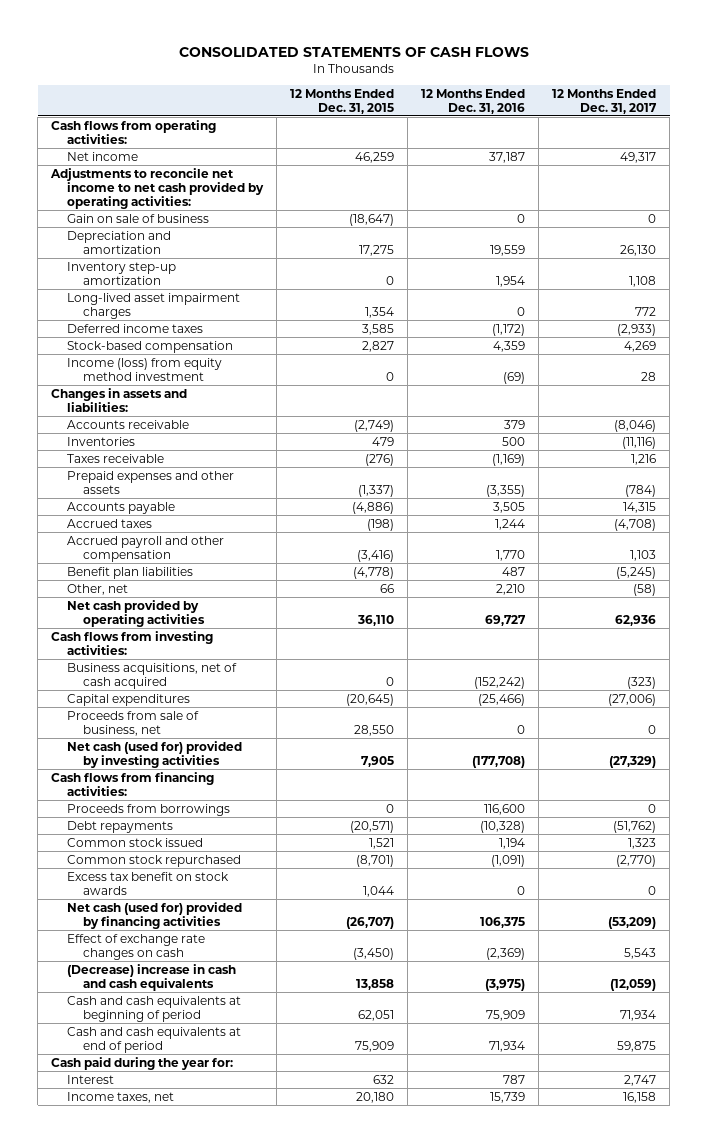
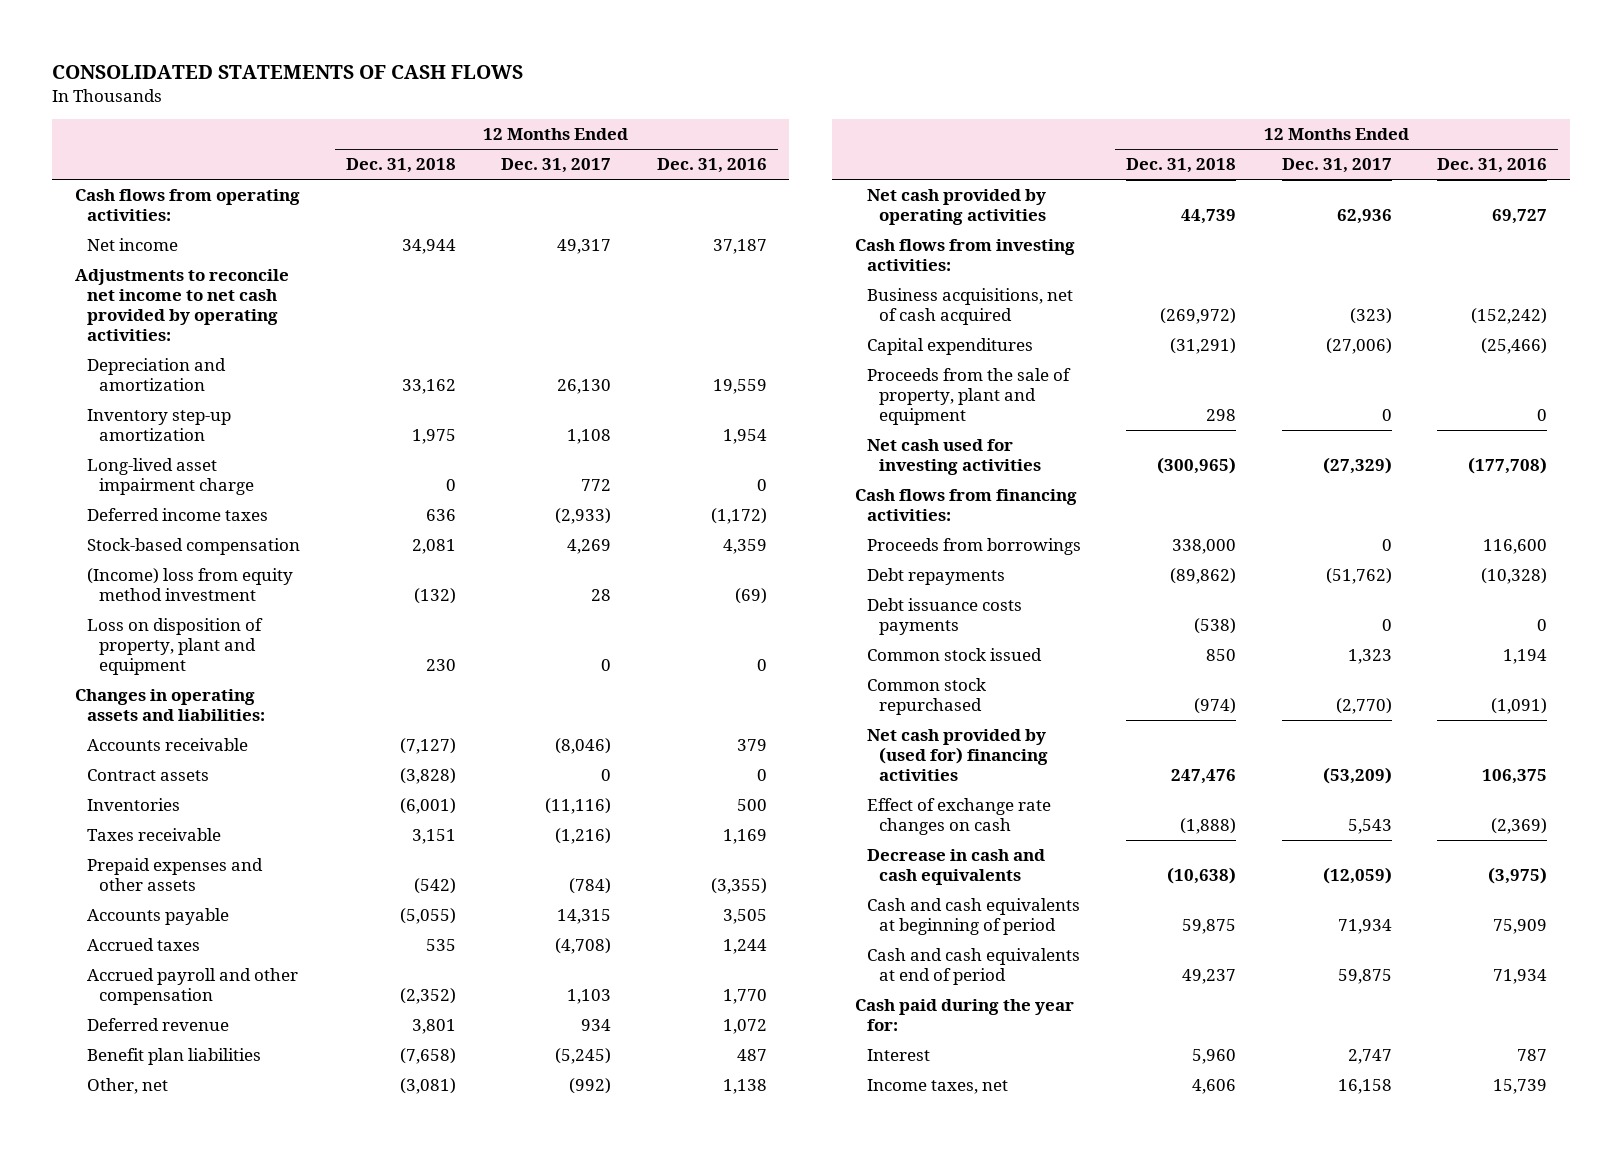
[290,88,395,114] 12 Months Ended Dec. 31, 2015 -> none
none -> [346,158,457,174] Dec. 31, 2018
[67,213,210,223] Gain on sale of business -> none
[67,292,241,319] Long-lived asset impairment charges -> [86,458,254,496] Long-lived asset impairment charge
[67,357,223,381] Income (loss) from equity method investment -> [86,568,293,602] (Income) loss from equity method investment
none -> [86,618,263,676] Loss on disposition of property, plant and equipment
[51,387,188,412] Changes in assets and liabilities: -> [74,689,265,722] Changes in operating assets and liabilities:
none -> [86,769,209,782] Contract assets
[492,453,526,466] (1,169) -> [722,829,767,845] 1,169
[631,453,657,465] 1,216 -> [555,828,612,845] (1,216)
none -> [86,1018,229,1032] Deferred revenue
[496,583,526,595] 2,210 -> [722,1079,767,1095] 1,138
[633,583,657,596] (58) -> [569,1078,612,1095] (992)
[67,710,200,736] Proceeds from sale of business, net -> [866,368,1071,426] Proceeds from the sale of property, plant and equipment
[67,740,243,768] Net cash (used for) provided by investing activities -> [866,439,1041,476] Net cash used for investing activities
none -> [866,598,1022,636] Debt issuance costs payments
[67,871,230,895] Excess tax benefit on stock awards -> none
[67,901,243,929] Net cash (used for) provided by financing activities -> [866,729,1048,782] Net cash provided by (used for) financing activities
[67,963,237,991] (Decrease) increase in cash and cash equivalents -> [866,849,1045,886] Decrease in cash and cash equivalents

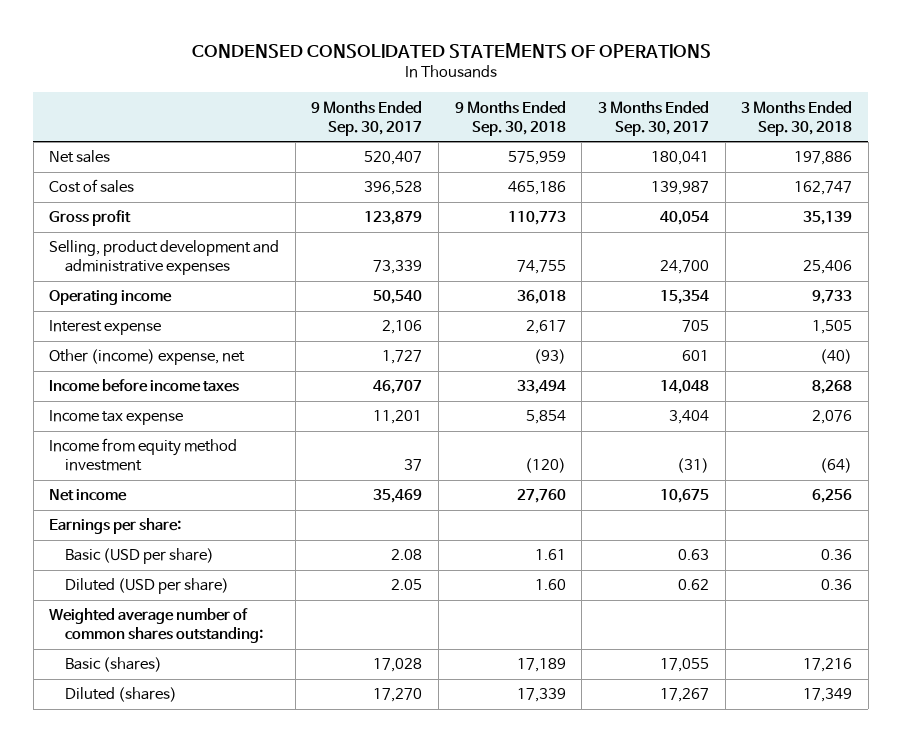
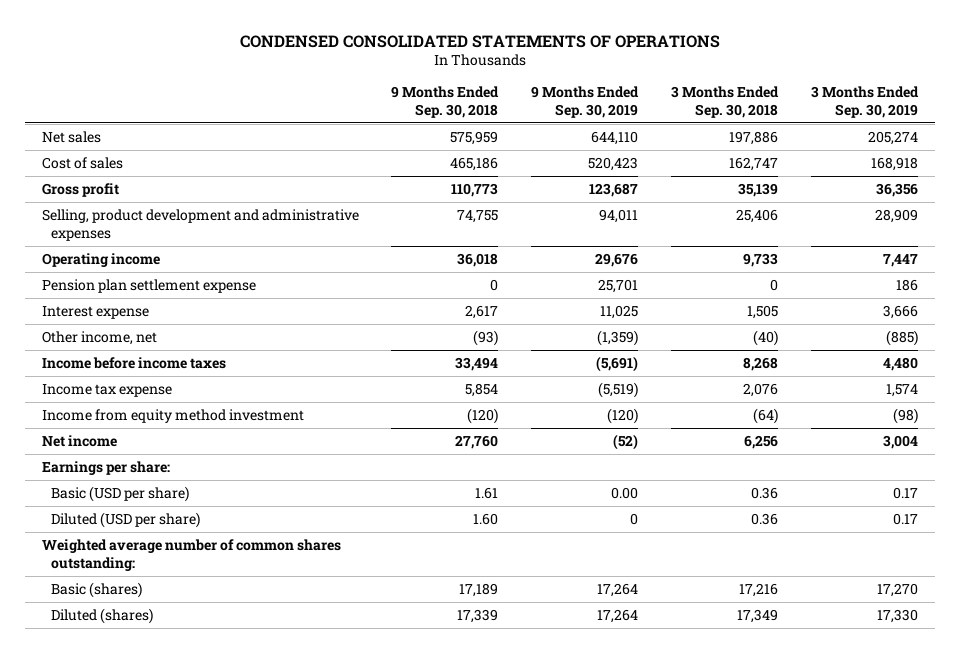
[311,100,423,136] 9 Months Ended Sep. 30, 2017 -> none
[597,100,709,136] 3 Months Ended Sep. 30, 2017 -> none
none -> [531,86,640,118] 9 Months Ended Sep. 30, 2019
none -> [811,86,920,118] 3 Months Ended Sep. 30, 2019
none -> [41,278,256,293] Pension plan settlement expense
[49,349,246,366] Other (income) expense, net -> [41,330,157,345] Other income, net

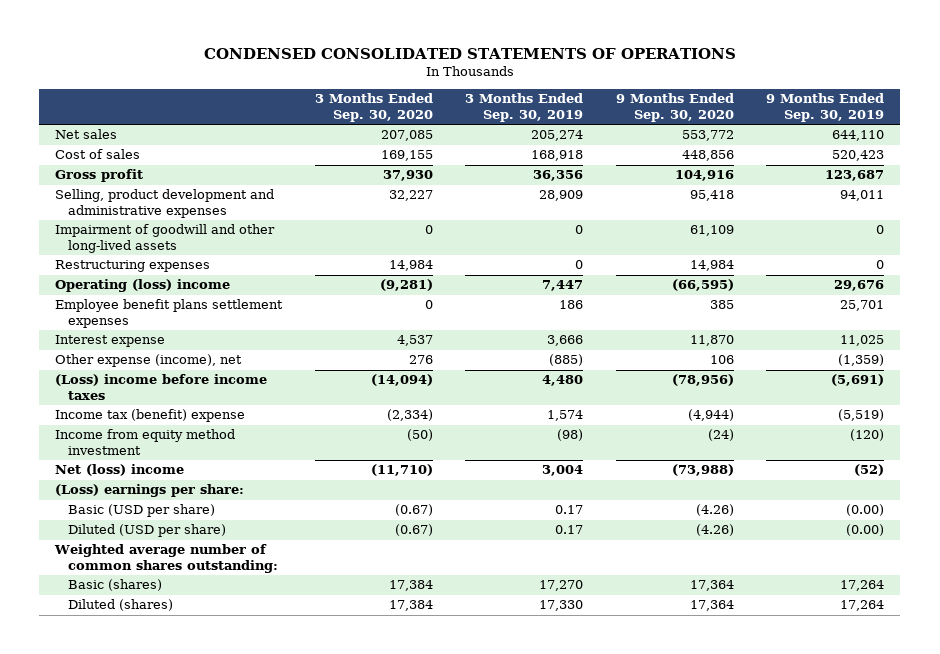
[391,86,500,118] 9 Months Ended Sep. 30, 2018 -> none
[671,86,780,118] 3 Months Ended Sep. 30, 2018 -> none
none -> [314,93,433,122] 3 Months Ended Sep. 30, 2020
none -> [615,93,734,122] 9 Months Ended Sep. 30, 2020
none -> [55,224,276,254] Impairment of goodwill and other long-lived assets
none -> [55,260,211,273] Restructuring expenses
[41,252,160,267] Operating income -> [55,279,231,293] Operating (loss) income
[41,278,256,293] Pension plan settlement expense -> [55,299,284,329] Employee benefit plans settlement expenses
[41,330,157,345] Other income, net -> [55,354,243,368] Other expense (income), net
[41,356,226,369] Income before income taxes -> [55,374,268,401] (Loss) income before income taxes
[41,383,172,397] Income tax expense -> [55,409,246,423] Income tax (benefit) expense
[41,434,117,447] Net income -> [55,464,185,477] Net (loss) income
[41,460,170,475] Earnings per share: -> [55,484,245,498] (Loss) earnings per share:
[611,486,639,499] 0.00 -> [846,504,885,517] (0.00)
[630,512,639,525] 0 -> [846,524,885,537] (0.00)

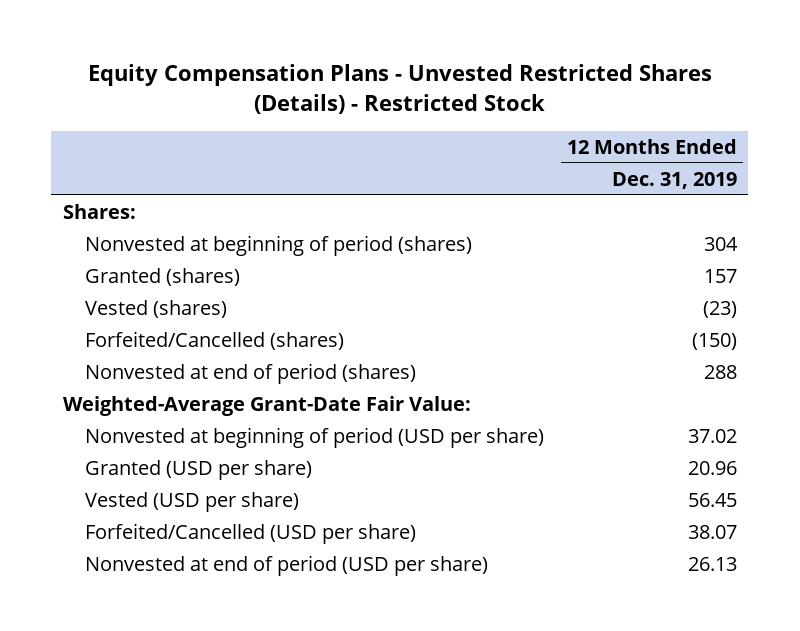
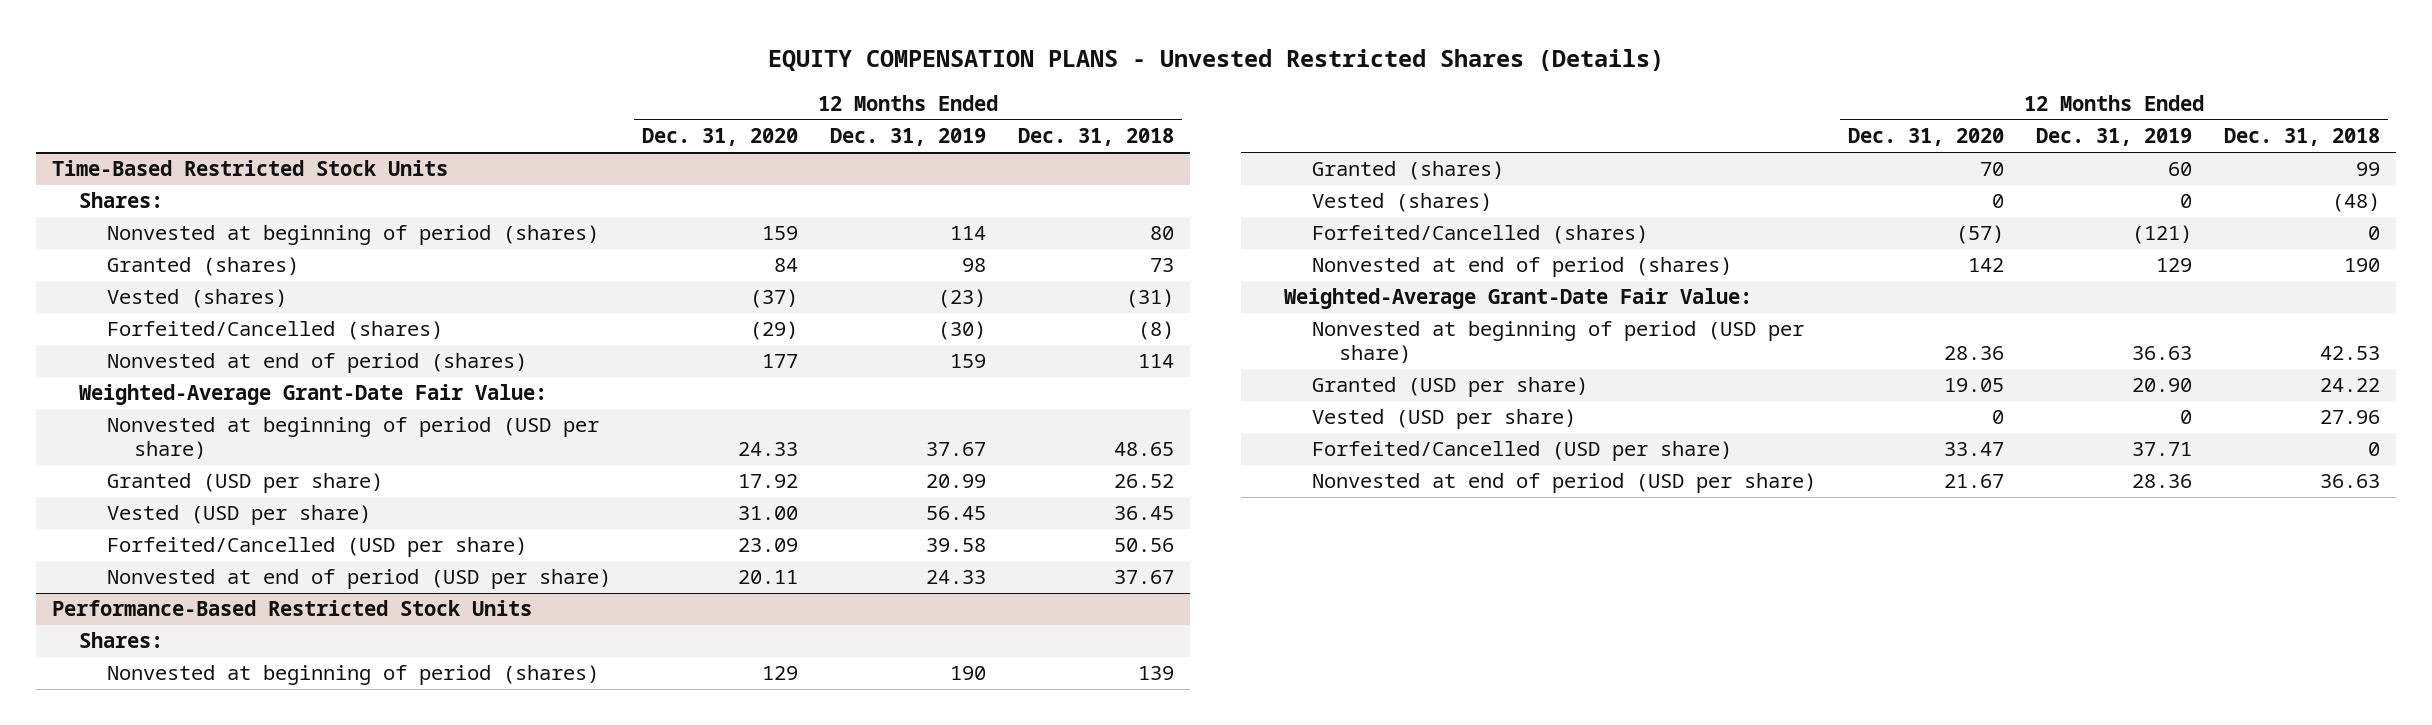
[87,64,712,115] Equity Compensation Plans - Unvested Restricted Shares (Details) - Restricted Stock -> [767,49,1664,72] EQUITY COMPENSATION PLANS - Unvested Restricted Shares (Details)
none -> [642,128,799,147] Dec. 31, 2020
none -> [1018,128,1175,147] Dec. 31, 2018
none -> [51,160,448,177] Time-Based Restricted Stock Units
[703,236,738,251] 304 -> [950,226,987,241] 114
[703,268,737,283] 157 -> [962,258,987,273] 98
[691,332,737,350] (150) -> [938,321,987,341] (30)
[703,364,737,379] 288 -> [950,354,987,369] 159
[687,428,737,443] 37.02 -> [926,442,987,457] 37.67
[687,460,737,475] 20.96 -> [926,474,987,489] 20.99
[687,524,737,539] 38.07 -> [926,538,987,553] 39.58
[687,556,737,571] 26.13 -> [926,570,987,585] 24.33
none -> [51,600,532,617] Performance-Based Restricted Stock Units
none -> [79,632,164,649] Shares:
none -> [106,665,599,686] Nonvested at beginning of period (shares)
none -> [1311,161,1504,181] Granted (shares)
none -> [1311,193,1492,213] Vested (shares)
none -> [1311,225,1648,245] Forfeited/Cancelled (shares)
none -> [1311,257,1732,278] Nonvested at end of period (shares)
none -> [1284,288,1753,310] Weighted-Average Grant-Date Fair Value:
none -> [1311,321,1804,364] Nonvested at beginning of period (USD per share)
none -> [1311,377,1588,398] Granted (USD per share)
none -> [1311,409,1576,430] Vested (USD per share)
none -> [1311,441,1732,462] Forfeited/Cancelled (USD per share)
none -> [1311,473,1816,494] Nonvested at end of period (USD per share)

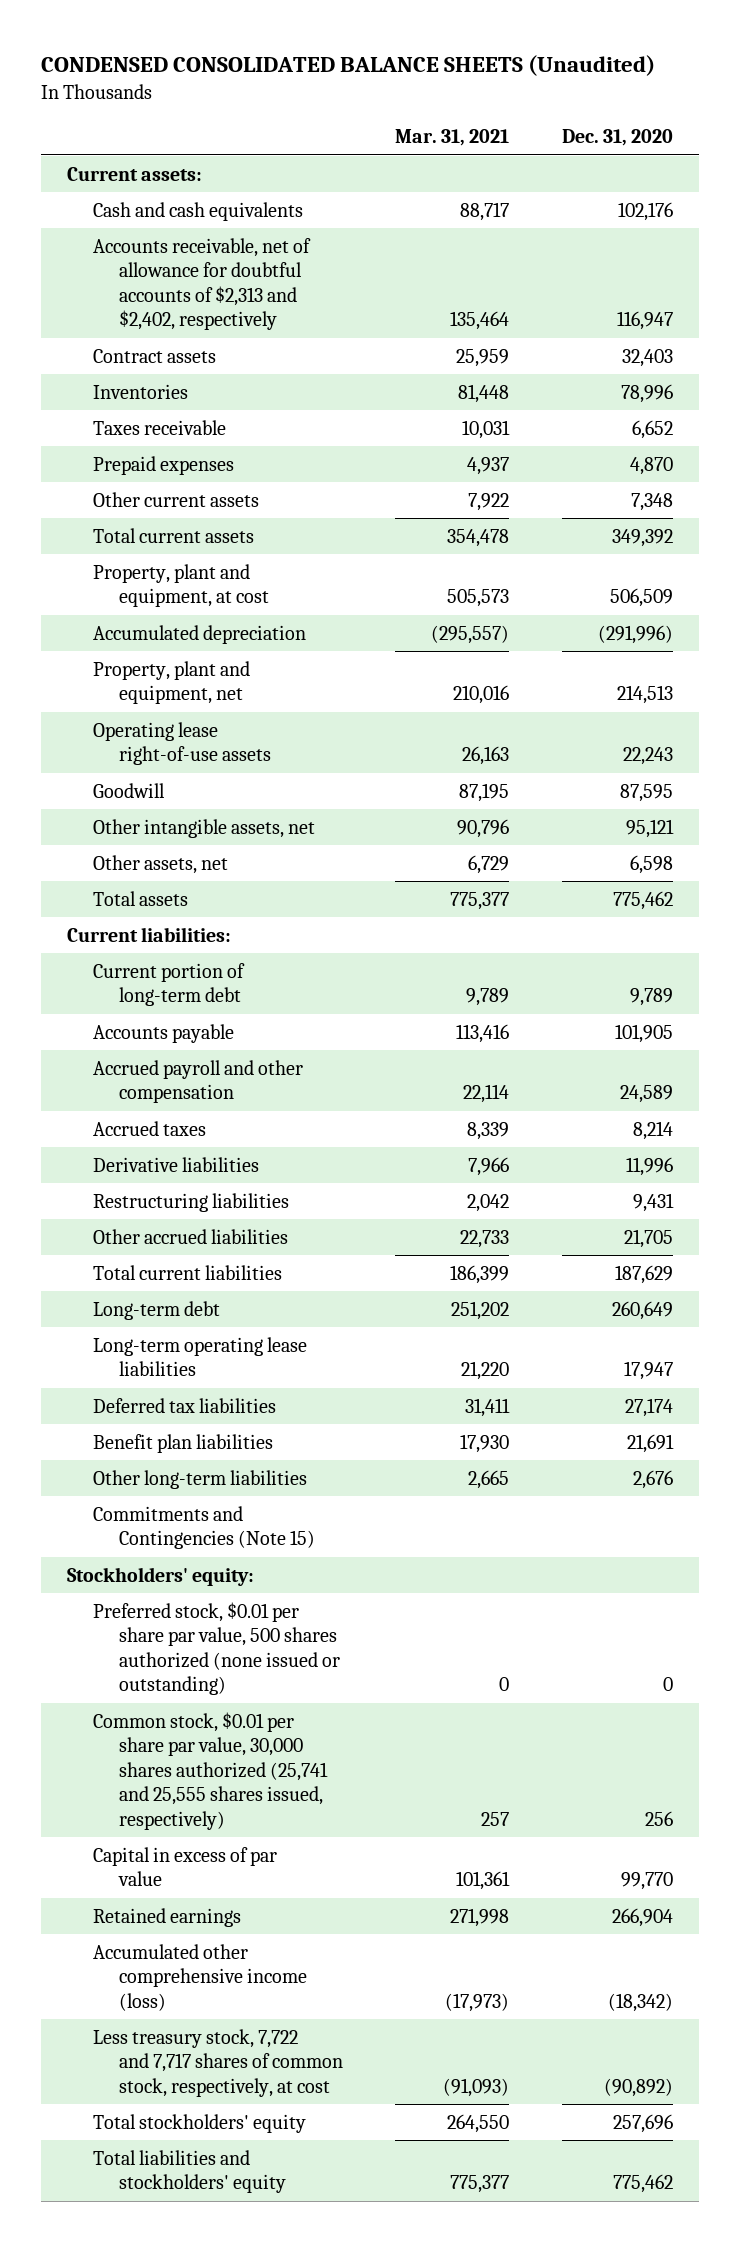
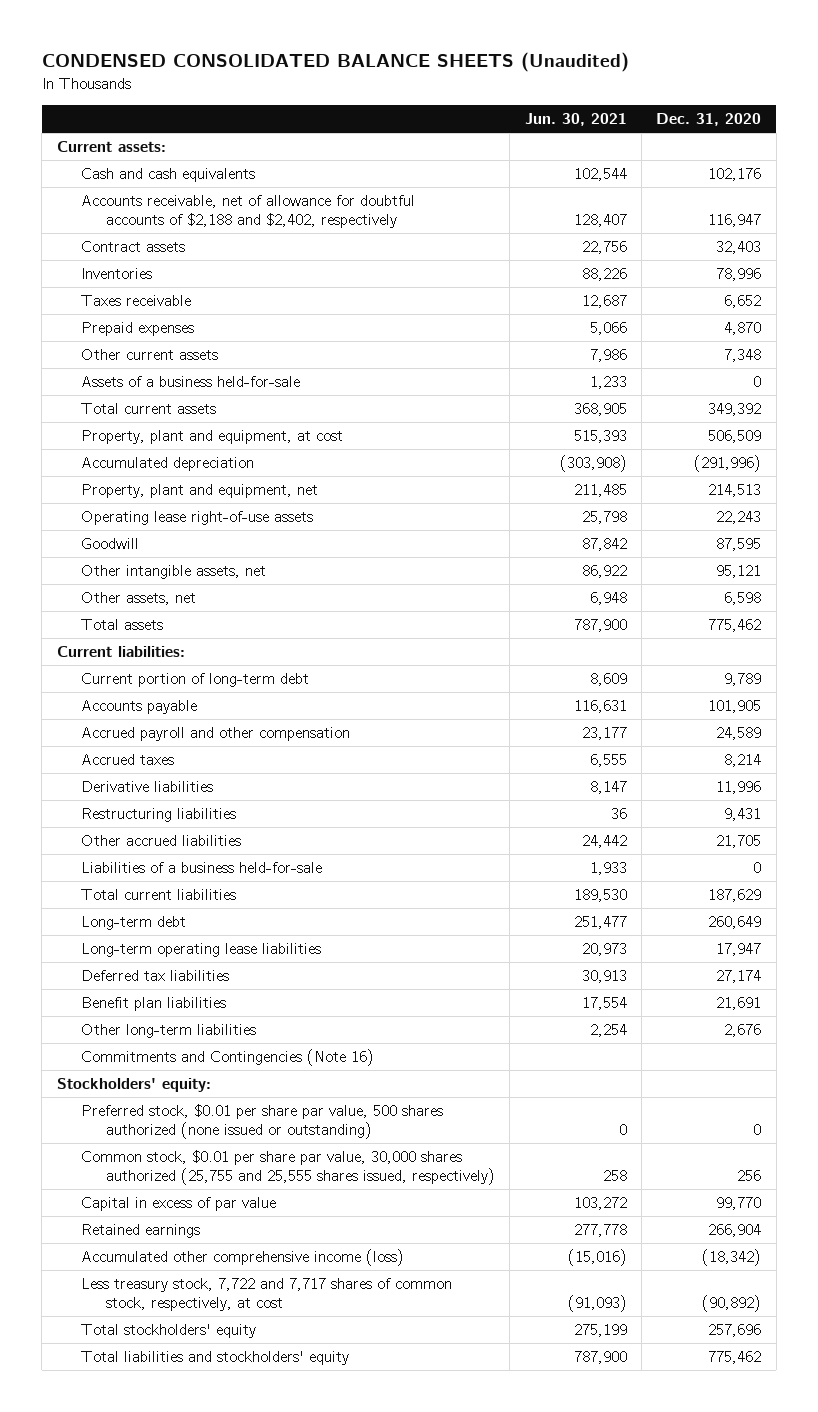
[395,129,510,147] Mar. 31, 2021 -> none
none -> [524,113,627,127] Jun. 30, 2021
[93,237,312,331] Accounts receivable, net of allowance for doubtful accounts of $2,313 and $2,402, respectively -> [81,195,416,229] Accounts receivable, net of allowance for doubtful accounts of $2,188 and $2,402, respectively
none -> [81,376,301,388] Assets of a business held-for-sale
none -> [81,862,323,874] Liabilities of a business held-for-sale
[93,1505,316,1550] Commitments and Contingencies (Note 15) -> [81,1049,375,1067] Commitments and Contingencies (Note 16)
[93,1711,329,1830] Common stock, $0.01 per share par value, 30,000 shares authorized (25,741 and 25,555 shares issued, respectively) -> [81,1150,495,1186] Common stock, $0.01 per share par value, 30,000 shares authorized (25,755 and 25,555 shares issued, respectively)

